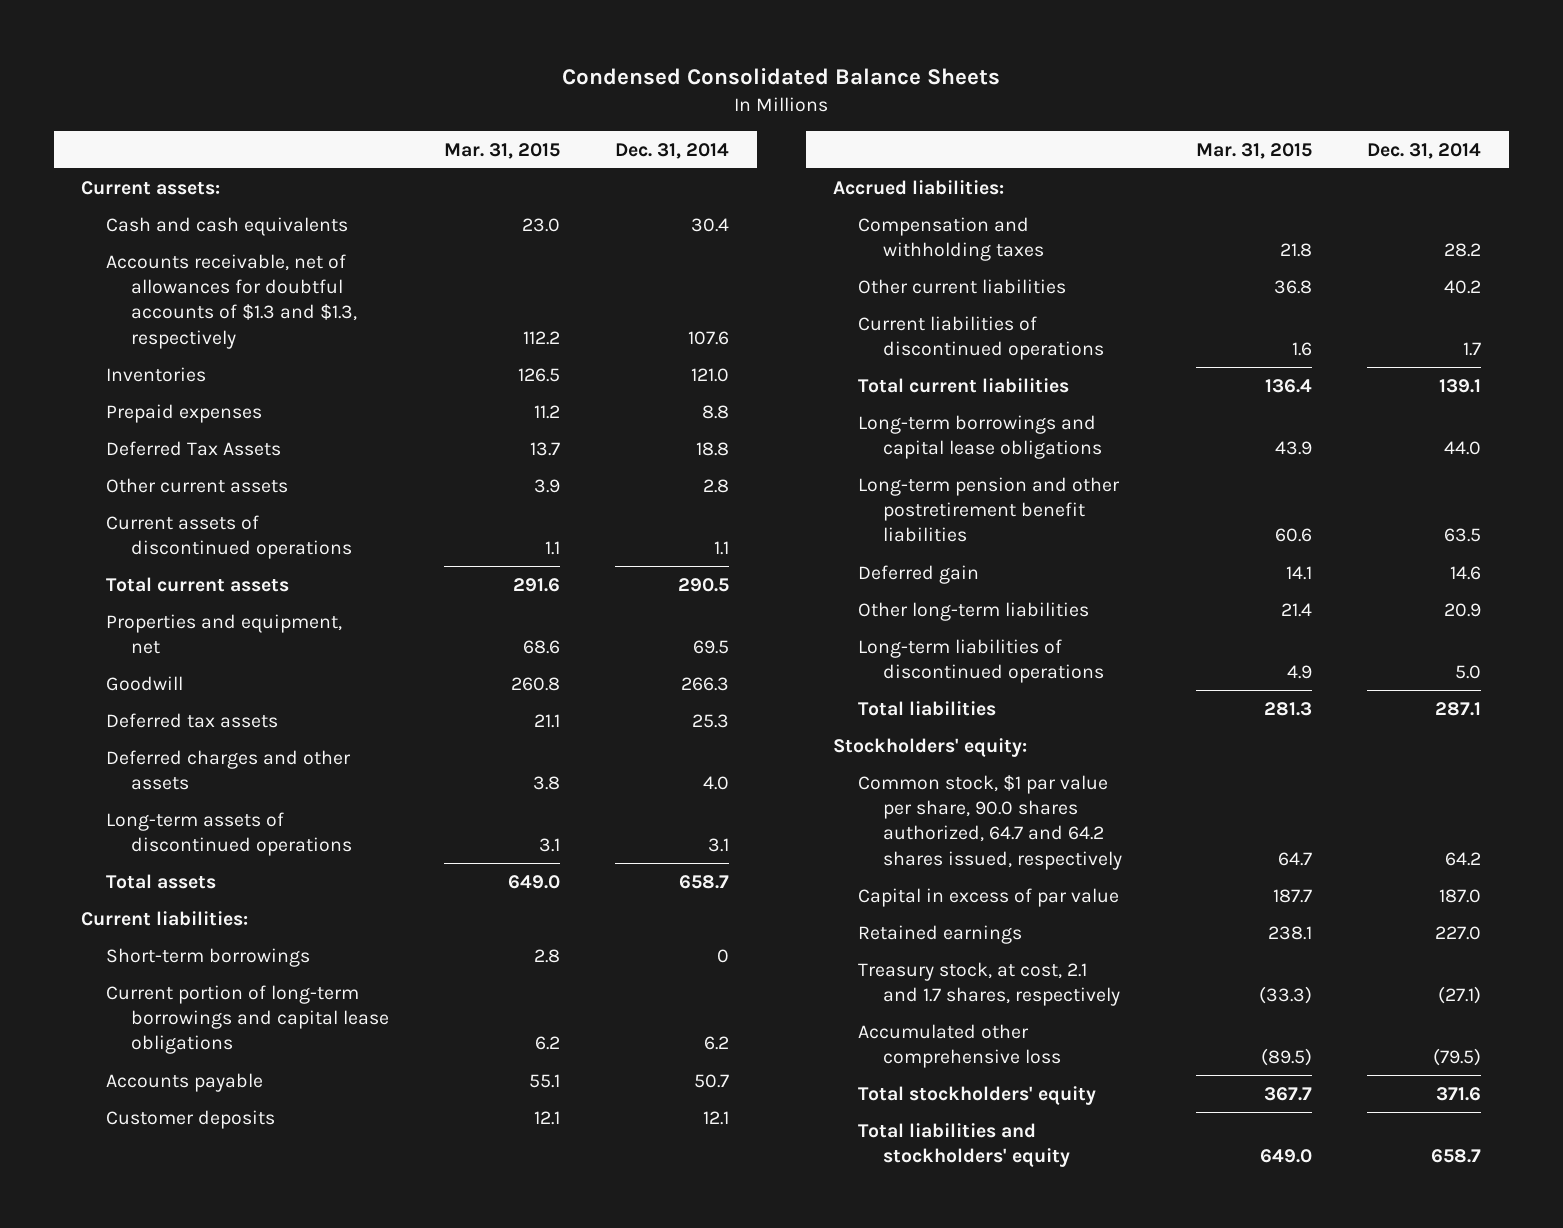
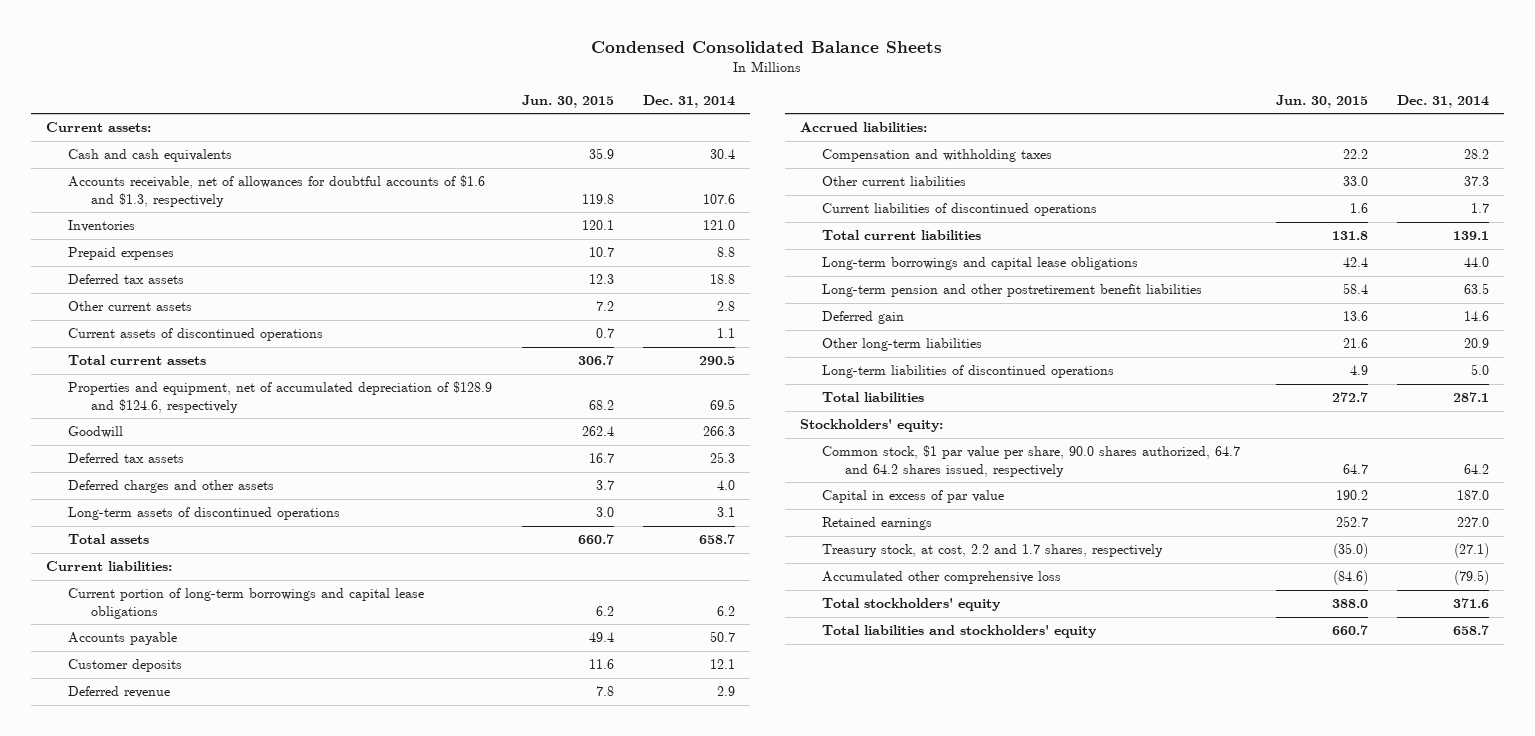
[444,142,561,159] Mar. 31, 2015 -> none
none -> [521,94,614,108] Jun. 30, 2015
[106,253,358,349] Accounts receivable, net of allowances for doubtful accounts of $1.3 and $1.3, respectively -> [68,175,486,207] Accounts receivable, net of allowances for doubtful accounts of $1.6 and $1.3, respectively
[106,440,282,456] Deferred Tax Assets -> [68,274,185,285] Deferred tax assets
[106,613,343,655] Properties and equipment, net -> [68,381,493,413] Properties and equipment, net of accumulated depreciation of $128.9 and $124.6, respectively
[106,947,311,967] Short-term borrowings -> none
none -> [68,686,171,699] Deferred revenue
[1444,279,1482,294] 40.2 -> [1464,176,1490,187] 37.3
[858,961,1121,1007] Treasury stock, at cost, 2.1 and 1.7 shares, respectively -> [822,544,1164,558] Treasury stock, at cost, 2.2 and 1.7 shares, respectively

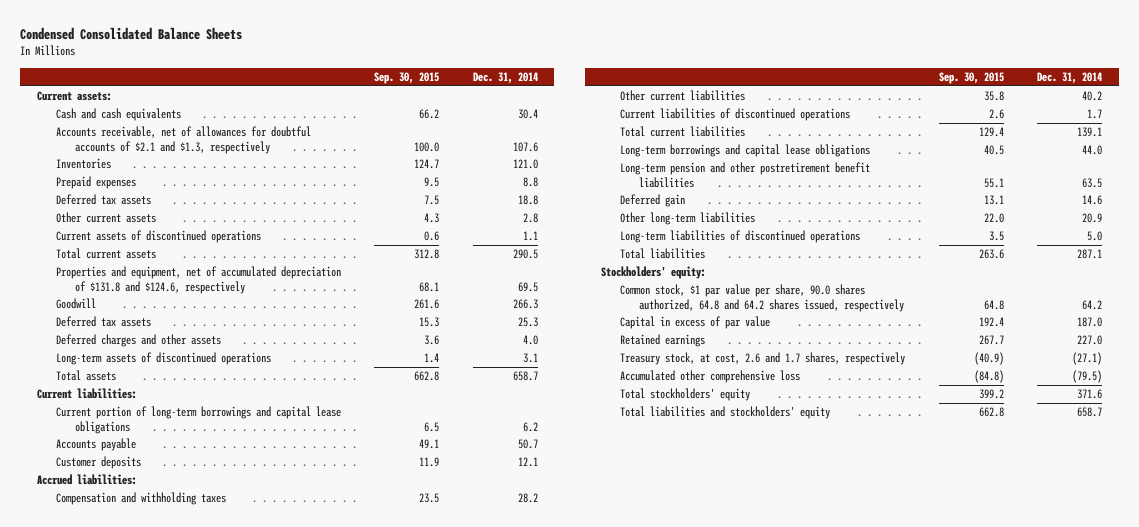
[521,94,614,108] Jun. 30, 2015 -> none
none -> [374,71,440,84] Sep. 30, 2015
[68,175,486,207] Accounts receivable, net of allowances for doubtful accounts of $1.6 and $1.3, respectively -> [55,126,311,154] Accounts receivable, net of allowances for doubtful accounts of $2.1 and $1.3, respectively
[68,381,493,413] Properties and equipment, net of accumulated depreciation of $128.9 and $124.6, respectively -> [55,266,341,294] Properties and equipment, net of accumulated depreciation of $131.8 and $124.6, respectively
[68,686,171,699] Deferred revenue -> none
[1464,176,1490,187] 37.3 -> [1081,91,1102,102] 40.2
[822,445,1241,477] Common stock, $1 par value per share, 90.0 shares authorized, 64.7 and 64.2 shares issued, respectively -> [620,284,905,312] Common stock, $1 par value per share, 90.0 shares authorized, 64.8 and 64.2 shares issued, respectively
[822,544,1164,558] Treasury stock, at cost, 2.2 and 1.7 shares, respectively -> [620,352,906,366] Treasury stock, at cost, 2.6 and 1.7 shares, respectively

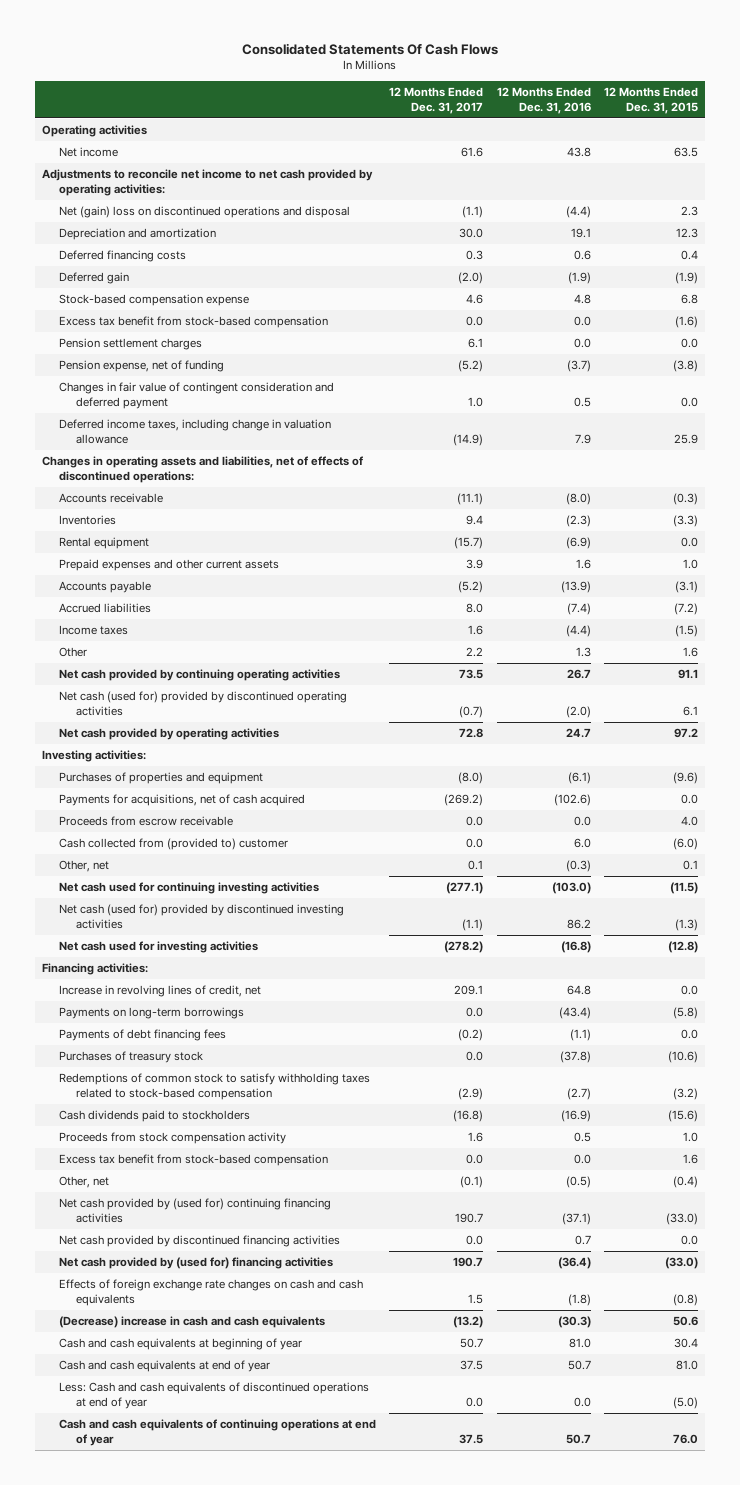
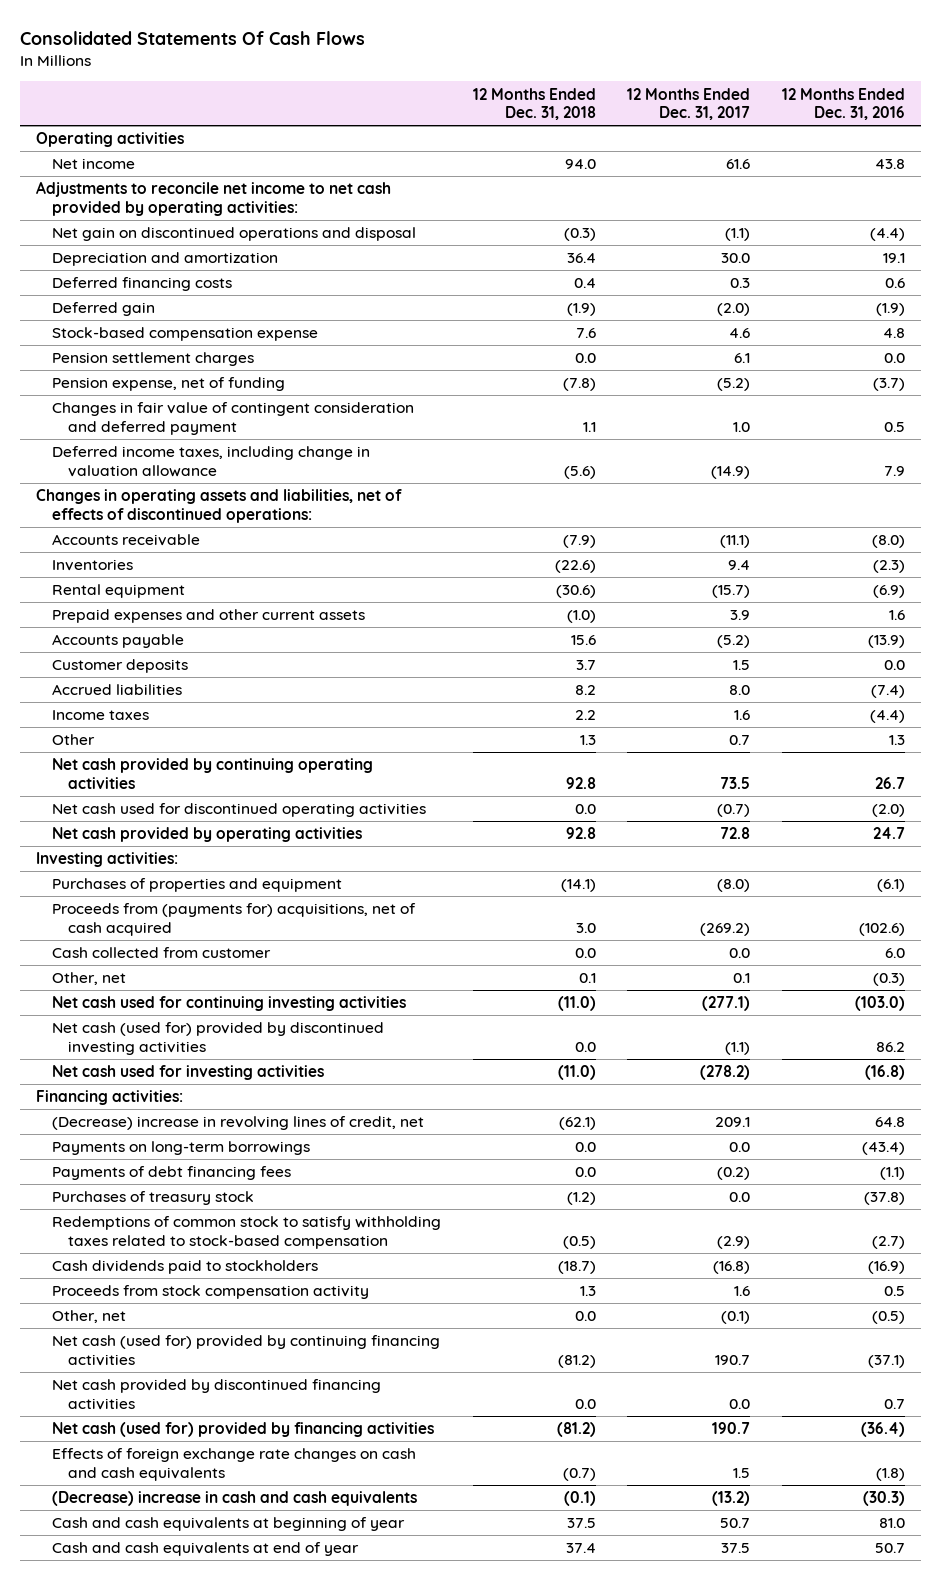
[604,86,699,114] 12 Months Ended Dec. 31, 2015 -> none
none -> [472,87,596,121] 12 Months Ended Dec. 31, 2018
[58,206,350,219] Net (gain) loss on discontinued operations and disposal -> [52,227,417,242] Net gain on discontinued operations and disposal
[58,316,328,329] Excess tax benefit from stock-based compensation -> none
none -> [52,659,189,674] Customer deposits
[466,647,484,658] 2.2 -> [729,735,751,746] 0.7
[58,691,347,717] Net cash (used for) provided by discontinued operating activities -> [52,803,427,818] Net cash used for discontinued operating activities
[58,816,233,827] Proceeds from escrow receivable -> none
[58,794,305,807] Payments for acquisitions, net of cash acquired -> [52,903,417,936] Proceeds from (payments for) acquisitions, net of cash acquired
[58,838,288,851] Cash collected from (provided to) customer -> [52,947,272,959] Cash collected from customer
[58,985,261,998] Increase in revolving lines of credit, net -> [52,1116,425,1131] (Decrease) increase in revolving lines of credit, net
[58,1154,328,1167] Excess tax benefit from stock-based compensation -> none
[58,1198,331,1224] Net cash provided by (used for) continuing financing activities -> [52,1335,441,1366] Net cash (used for) provided by continuing financing activities
[58,1257,333,1270] Net cash provided by (used for) financing activities -> [52,1422,435,1438] Net cash (used for) provided by financing activities
[58,1382,369,1410] Less: Cash and cash equivalents of discontinued operations at end of year -> none
[58,1419,376,1447] Cash and cash equivalents of continuing operations at end of year -> none

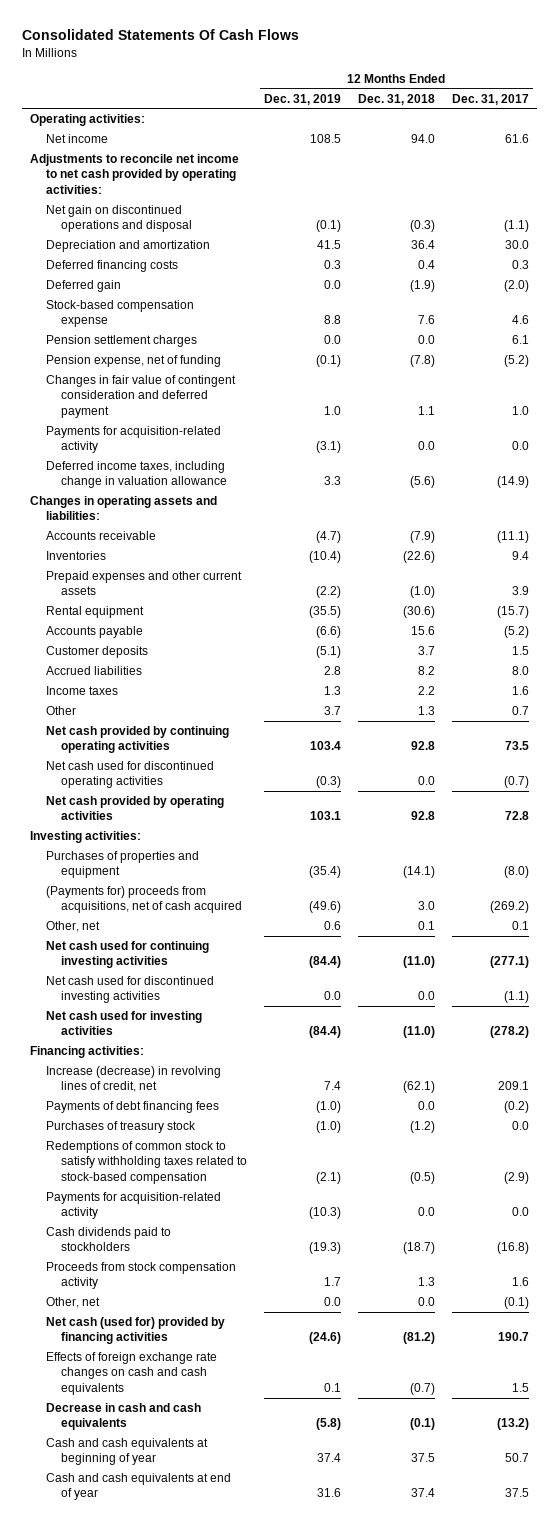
[782,87,906,121] 12 Months Ended Dec. 31, 2016 -> none
none -> [263,93,341,105] Dec. 31, 2019
[35,132,184,148] Operating activities -> [30,114,146,127] Operating activities:
none -> [45,426,221,454] Payments for acquisition-related activity
[35,489,402,523] Changes in operating assets and liabilities, net of effects of discontinued operations: -> [30,496,218,521] Changes in operating assets and liabilities:
[52,584,186,599] Rental equipment -> [45,606,144,619] Rental equipment
[52,947,272,959] Cash collected from customer -> none
[52,903,417,936] Proceeds from (payments for) acquisitions, net of cash acquired -> [45,886,243,914] (Payments for) proceeds from acquisitions, net of cash acquired
[52,1022,385,1055] Net cash (used for) provided by discontinued investing activities -> [45,976,214,1004] Net cash used for discontinued investing activities
[52,1141,311,1156] Payments on long-term borrowings -> none
[52,1116,425,1131] (Decrease) increase in revolving lines of credit, net -> [45,1066,221,1093] Increase (decrease) in revolving lines of credit, net
none -> [45,1192,221,1220] Payments for acquisition-related activity
[52,1335,441,1366] Net cash (used for) provided by continuing financing activities -> none
[52,1379,382,1410] Net cash provided by discontinued financing activities -> none
[52,1491,418,1507] (Decrease) increase in cash and cash equivalents -> [45,1403,201,1431] Decrease in cash and cash equivalents

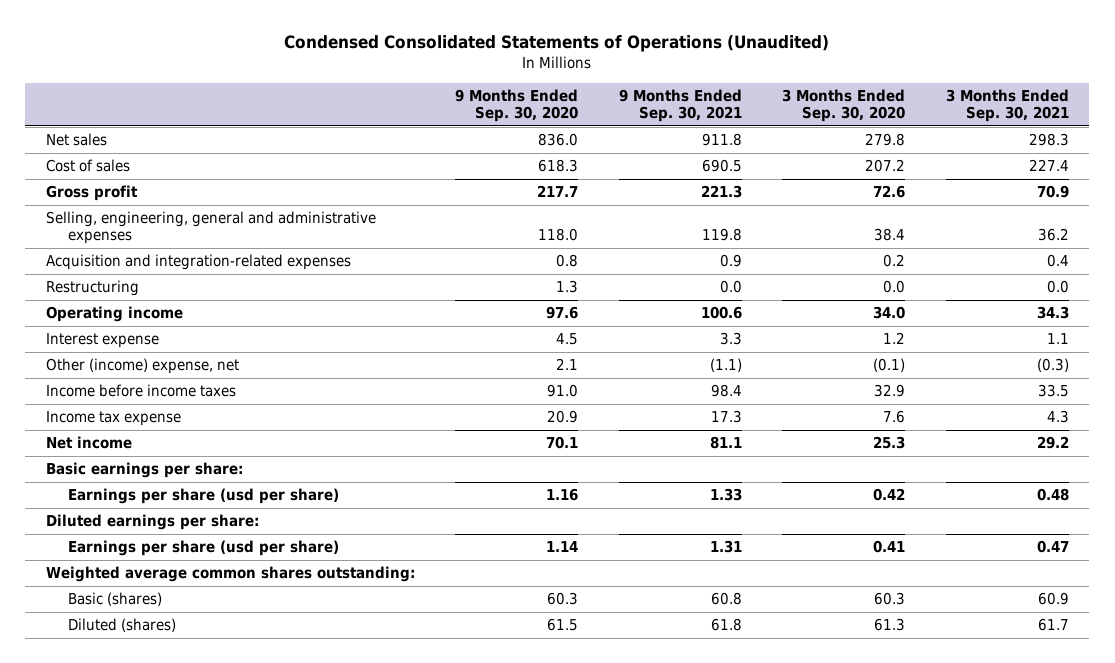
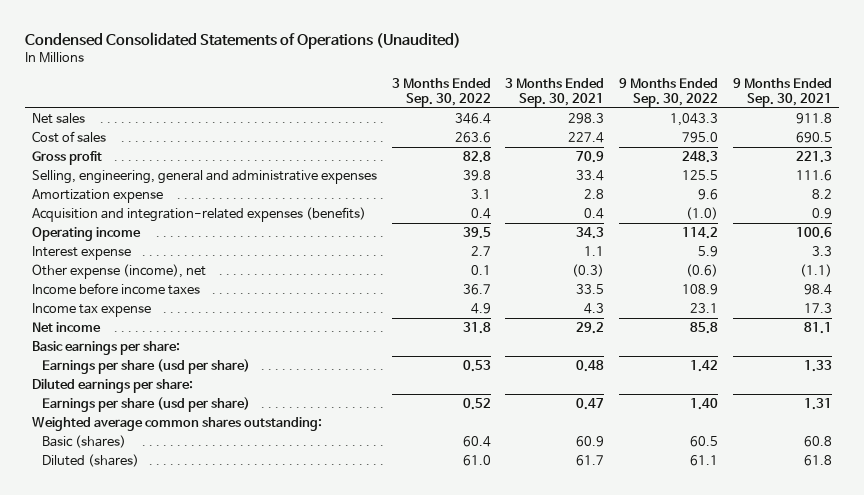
[455,88,579,122] 9 Months Ended Sep. 30, 2020 -> none
[782,88,906,122] 3 Months Ended Sep. 30, 2020 -> none
none -> [391,78,491,108] 3 Months Ended Sep. 30, 2022
none -> [619,78,719,108] 9 Months Ended Sep. 30, 2022
[45,280,139,297] Restructuring -> none
[701,228,742,242] 119.8 -> [795,169,832,181] 111.6
[1037,228,1069,242] 36.2 -> [576,169,605,181] 33.4
none -> [32,188,164,203] Amortization expense
[45,254,351,271] Acquisition and integration-related expenses -> [32,206,367,222] Acquisition and integration-related expenses (benefits)
[45,358,239,375] Other (income) expense, net -> [32,263,207,279] Other expense (income), net

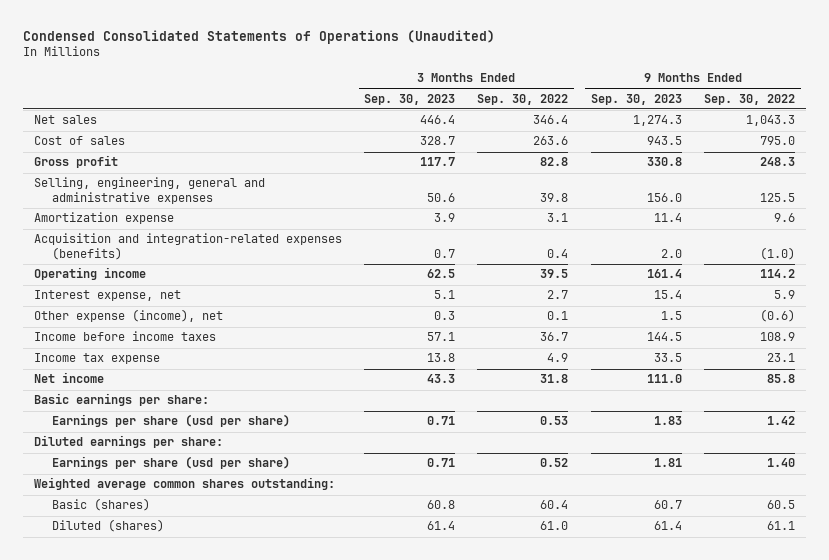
[505,78,605,108] 3 Months Ended Sep. 30, 2021 -> none
[732,78,832,108] 9 Months Ended Sep. 30, 2021 -> none
none -> [364,93,456,105] Sep. 30, 2023
none -> [590,93,682,105] Sep. 30, 2023
[32,245,132,260] Interest expense -> [33,290,181,302] Interest expense, net

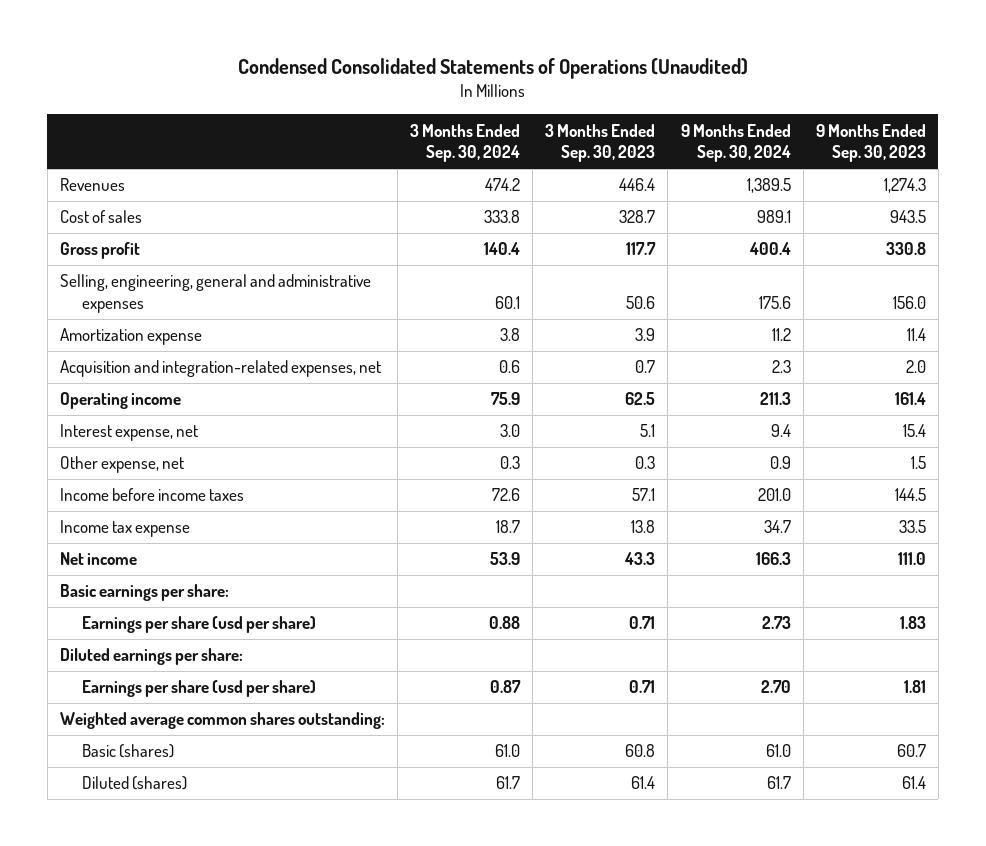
[477,93,569,105] Sep. 30, 2022 -> none
[703,93,795,105] Sep. 30, 2022 -> none
none -> [410,123,521,163] 3 Months Ended Sep. 30, 2024
none -> [680,123,791,163] 9 Months Ended Sep. 30, 2024
[33,115,97,125] Net sales -> [59,178,125,192] Revenues
[33,233,342,260] Acquisition and integration-related expenses (benefits) -> [59,360,381,378] Acquisition and integration-related expenses, net
[33,309,223,323] Other expense (income), net -> [59,456,184,474] Other expense, net

